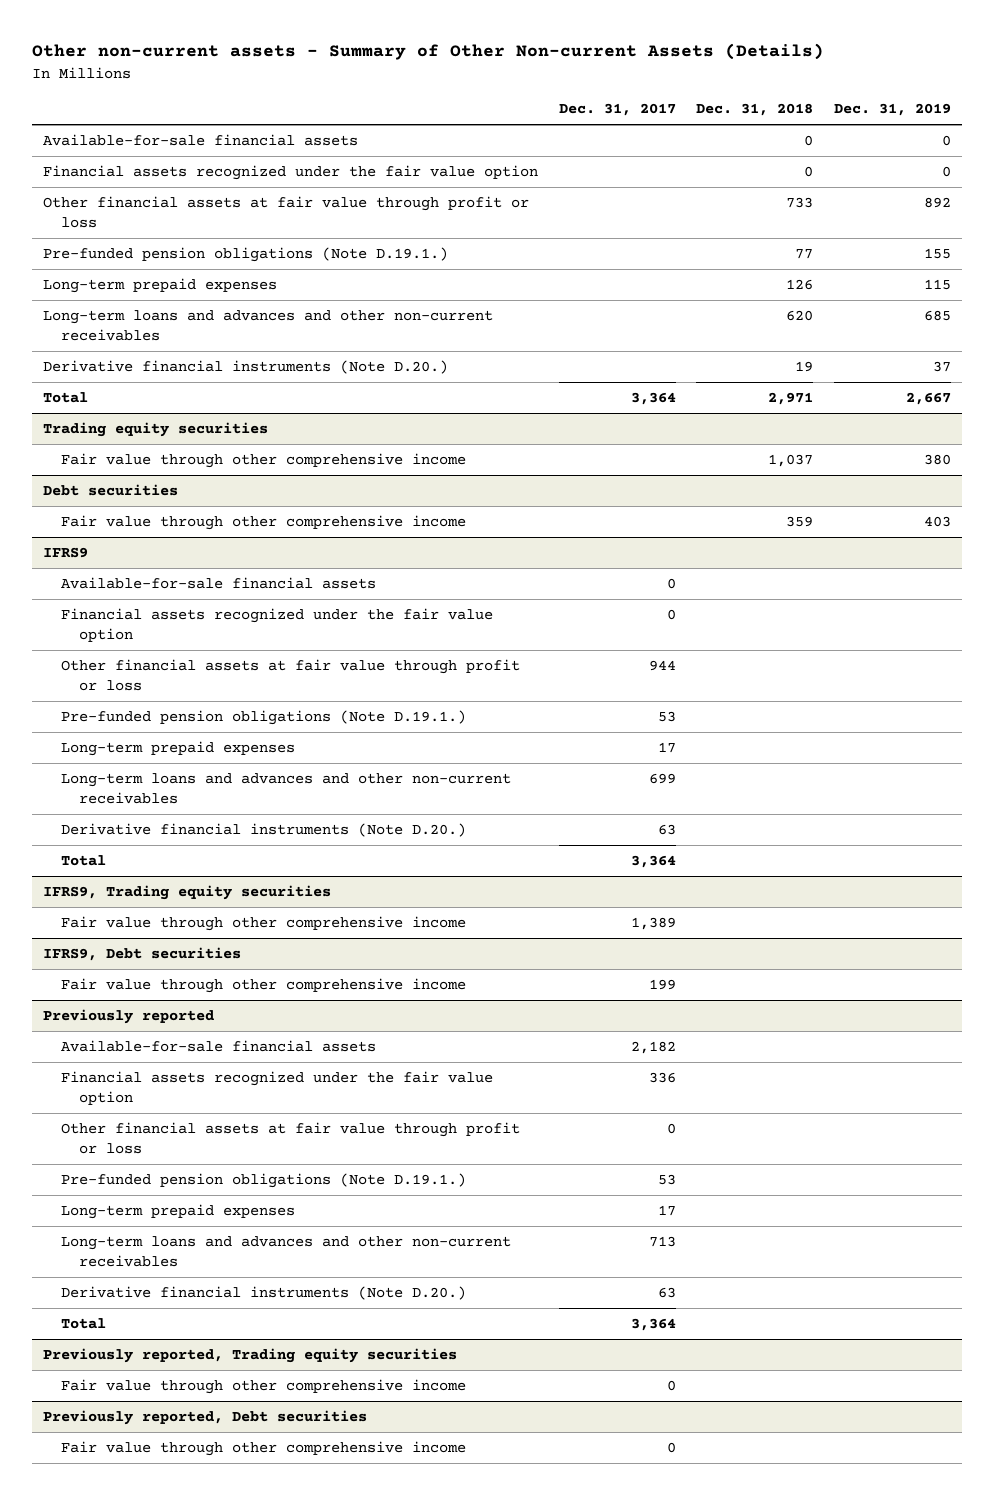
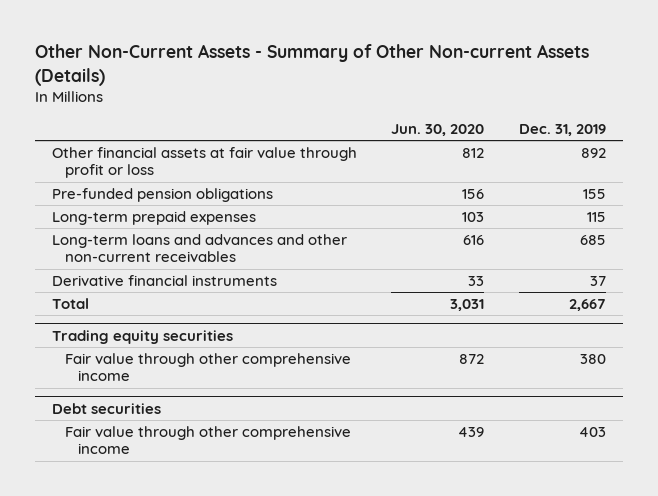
[32,43,825,61] Other non-current assets - Summary of Other Non-current Assets (Details) -> [34,44,589,86] Other Non-Current Assets - Summary of Other Non-current Assets (Details)
[558,103,676,117] Dec. 31, 2017 -> none
[696,103,814,117] Dec. 31, 2018 -> none
none -> [391,124,485,137] Jun. 30, 2020
[42,134,358,147] Available-for-sale financial assets -> none
[42,165,538,181] Financial assets recognized under the fair value option -> none
[42,247,448,263] Pre-funded pension obligations (Note D.19.1.) -> [52,188,274,203] Pre-funded pension obligations
[42,360,448,375] Derivative financial instruments (Note D.20.) -> [52,275,278,287] Derivative financial instruments
[42,547,88,559] IFRS9 -> none
[60,577,376,590] Available-for-sale financial assets -> none
[60,608,493,643] Financial assets recognized under the fair value option -> none
[60,659,520,692] Other financial assets at fair value through profit or loss -> none
[60,710,466,726] Pre-funded pension obligations (Note D.19.1.) -> none
[60,741,295,757] Long-term prepaid expenses -> none
[60,773,511,805] Long-term loans and advances and other non-current receivables -> none
[60,823,466,838] Derivative financial instruments (Note D.20.) -> none
[60,855,106,867] Total -> none
[42,885,331,901] IFRS9, Trading equity securities -> none
[60,916,466,932] Fair value through other comprehensive income -> none
[42,947,241,962] IFRS9, Debt securities -> none
[60,978,466,994] Fair value through other comprehensive income -> none
[42,1009,214,1025] Previously reported -> none
[60,1040,376,1053] Available-for-sale financial assets -> none
[60,1071,493,1106] Financial assets recognized under the fair value option -> none
[60,1122,520,1155] Other financial assets at fair value through profit or loss -> none
[60,1173,466,1189] Pre-funded pension obligations (Note D.19.1.) -> none
[60,1204,295,1220] Long-term prepaid expenses -> none
[60,1236,511,1268] Long-term loans and advances and other non-current receivables -> none
[60,1286,466,1301] Derivative financial instruments (Note D.20.) -> none
[60,1318,106,1330] Total -> none
[42,1348,457,1364] Previously reported, Trading equity securities -> none
[60,1379,466,1395] Fair value through other comprehensive income -> none
[42,1410,367,1426] Previously reported, Debt securities -> none
[60,1441,466,1457] Fair value through other comprehensive income -> none

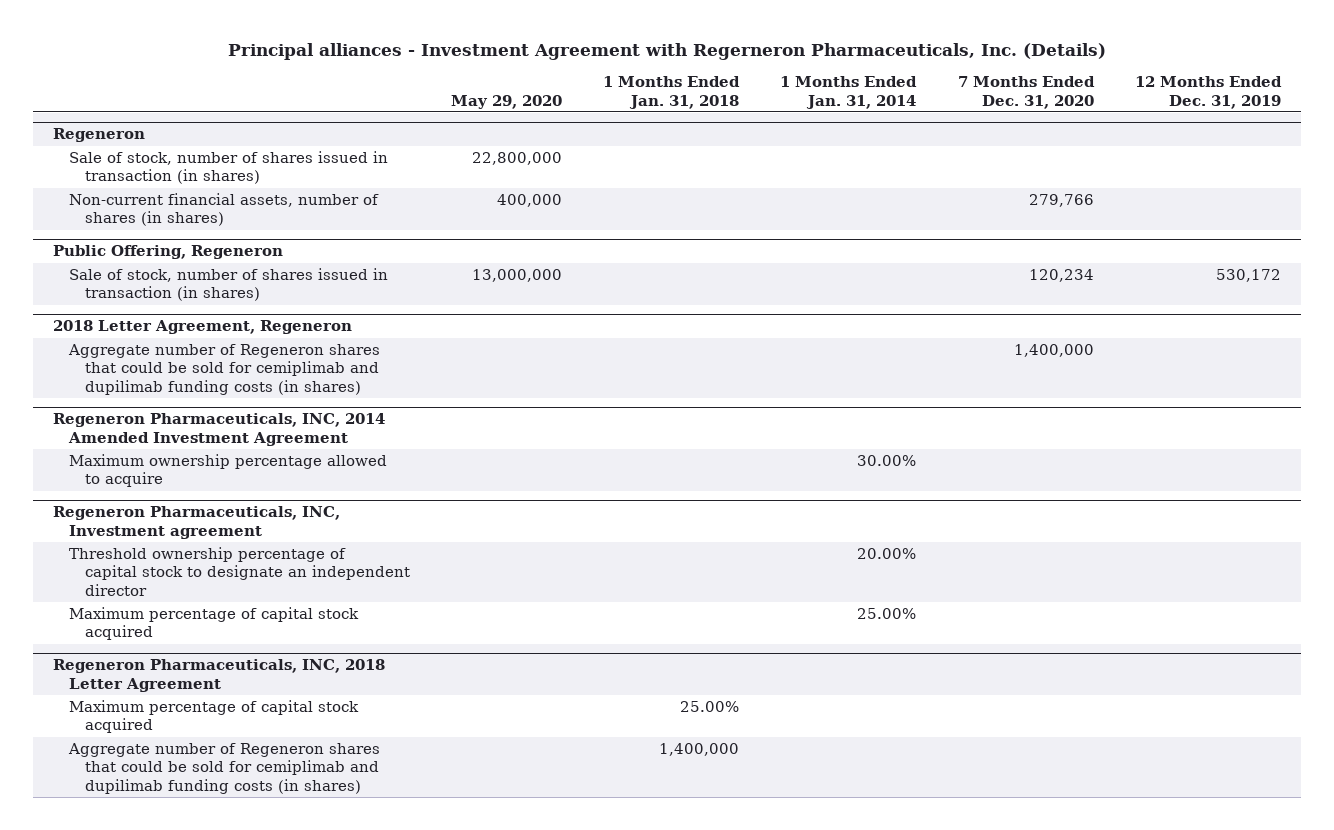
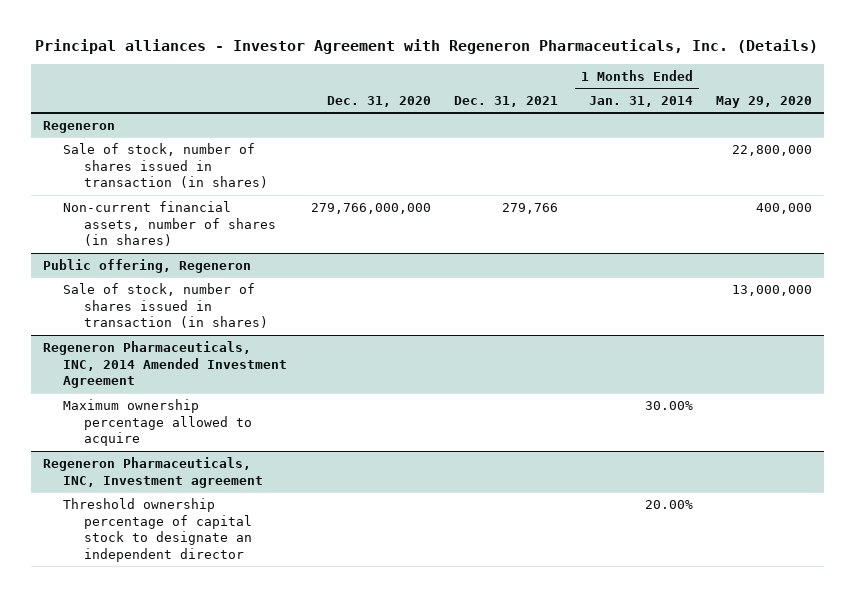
[228,42,1107,60] Principal alliances - Investment Agreement with Regerneron Pharmaceuticals, Inc. (Details) -> [35,39,819,55] Principal alliances - Investor Agreement with Regeneron Pharmaceuticals, Inc. (Details)
[603,76,741,109] 1 Months Ended Jan. 31, 2018 -> none
[957,76,1095,109] 7 Months Ended Dec. 31, 2020 -> none
[1134,76,1282,109] 12 Months Ended Dec. 31, 2019 -> none
none -> [326,95,431,107] Dec. 31, 2020
none -> [453,95,558,107] Dec. 31, 2021
[53,245,284,260] Public Offering, Regeneron -> [42,258,251,273] Public offering, Regeneron
[53,320,353,335] 2018 Letter Agreement, Regeneron -> none
[68,344,381,395] Aggregate number of Regeneron shares that could be sold for cemiplimab and dupilimab funding costs (in shares) -> none
[69,607,360,641] Maximum percentage of capital stock acquired -> none
[53,659,386,692] Regeneron Pharmaceuticals, INC, 2018 Letter Agreement -> none
[69,700,360,734] Maximum percentage of capital stock acquired -> none
[68,743,381,794] Aggregate number of Regeneron shares that could be sold for cemiplimab and dupilimab funding costs (in shares) -> none

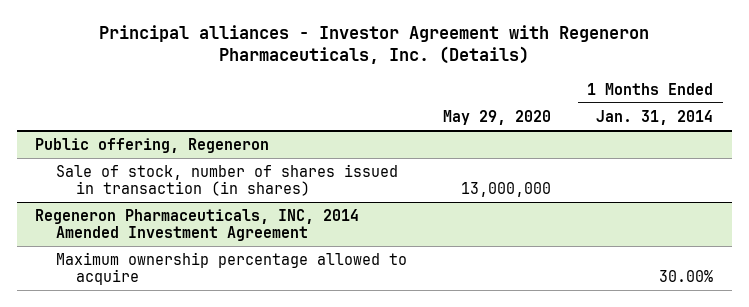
[326,95,431,107] Dec. 31, 2020 -> none
[453,95,558,107] Dec. 31, 2021 -> none
[42,120,115,133] Regeneron -> none
[63,142,269,189] Sale of stock, number of shares issued in transaction (in shares) -> none
[63,200,277,247] Non-current financial assets, number of shares (in shares) -> none
[42,456,264,488] Regeneron Pharmaceuticals, INC, Investment agreement -> none
[63,497,253,563] Threshold ownership percentage of capital stock to designate an independent director -> none

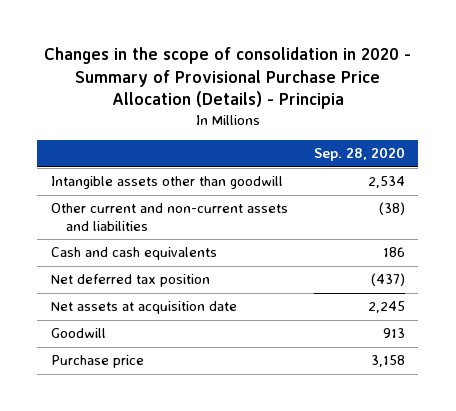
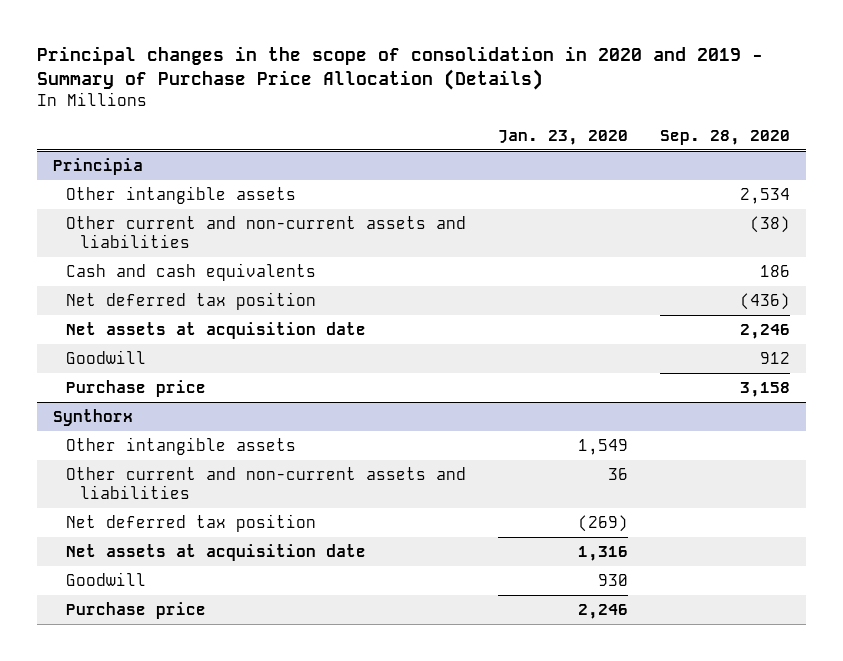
[43,47,411,110] Changes in the scope of consolidation in 2020 - Summary of Provisional Purchase Price Allocation (Details) - Principia -> [37,46,764,90] Principal changes in the scope of consolidation in 2020 and 2019 - Summary of Purchase Price Allocation (Details)
none -> [498,129,629,145] Jan. 23, 2020
none -> [52,157,143,175] Principia
[50,176,283,190] Intangible assets other than goodwill -> [66,185,297,204] Other intangible assets
[371,273,406,287] (437) -> [739,292,790,310] (436)
[368,301,406,314] 2,245 -> [739,323,790,339] 2,246
[383,328,406,339] 913 -> [759,351,790,364] 912
none -> [52,408,133,426] Synthorx
none -> [66,436,297,455] Other intangible assets
none -> [66,466,467,499] Other current and non-current assets and liabilities
none -> [66,513,317,532] Net deferred tax position
none -> [66,543,367,561] Net assets at acquisition date
none -> [66,571,147,586] Goodwill
none -> [66,601,207,619] Purchase price

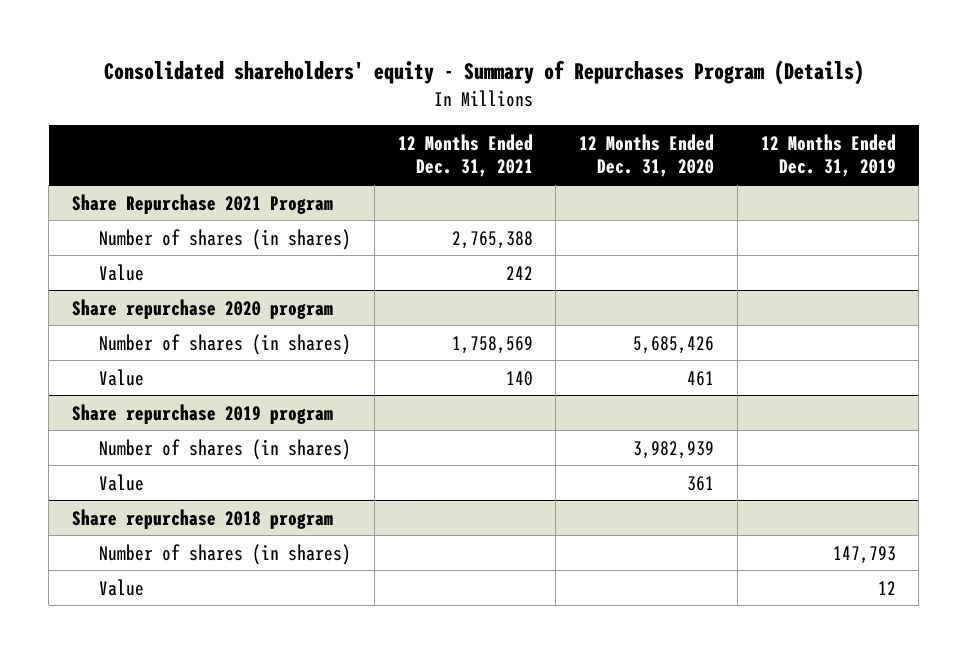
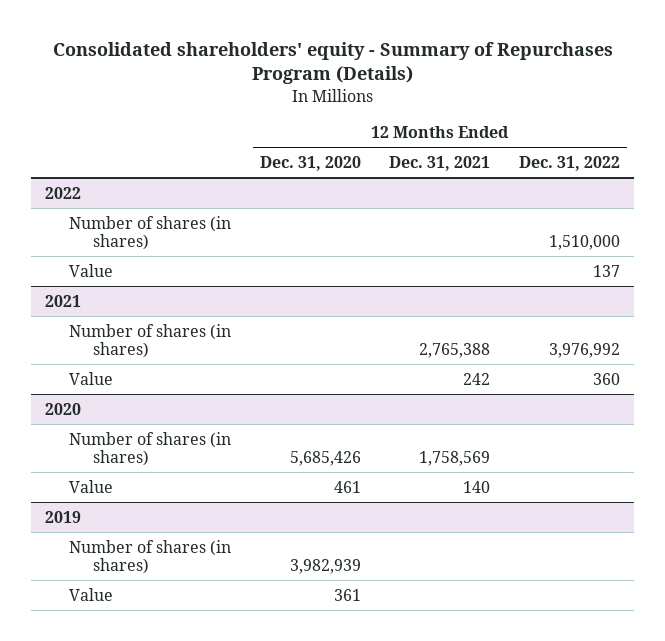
[760,134,896,178] 12 Months Ended Dec. 31, 2019 -> none
none -> [518,156,620,172] Dec. 31, 2022
none -> [45,186,82,199] 2022
none -> [69,215,232,251] Number of shares (in shares)
none -> [69,263,114,277] Value
[72,193,334,214] Share Repurchase 2021 Program -> [45,294,82,307] 2021
[72,298,334,319] Share repurchase 2020 program -> [45,402,82,415] 2020
[72,403,334,424] Share repurchase 2019 program -> [45,510,82,523] 2019
[72,508,334,529] Share repurchase 2018 program -> none
[99,543,352,565] Number of shares (in shares) -> none
[99,578,145,596] Value -> none

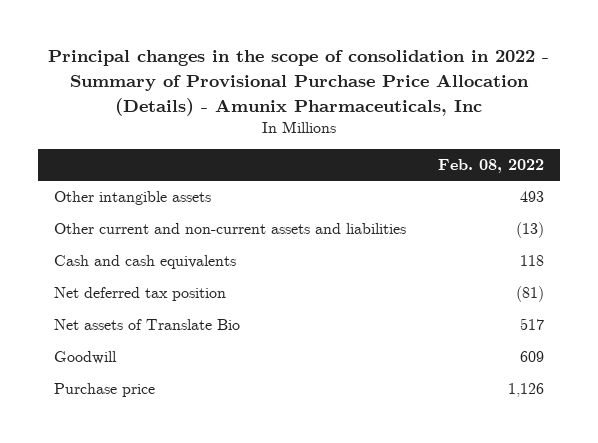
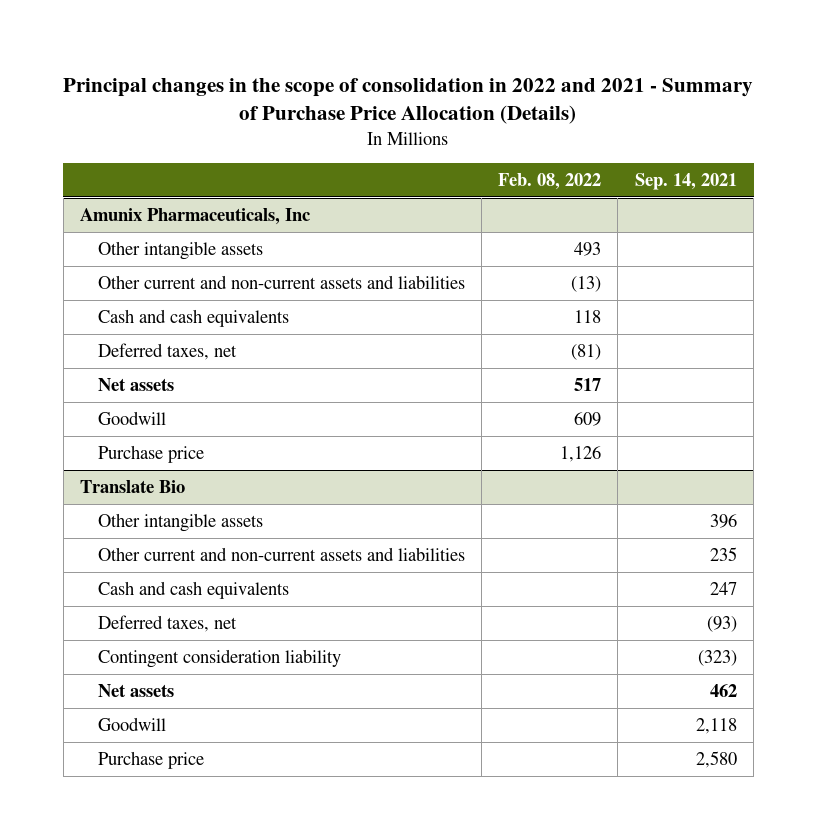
[47,50,549,116] Principal changes in the scope of consolidation in 2022 - Summary of Provisional Purchase Price Allocation (Details) - Amunix Pharmaceuticals, Inc -> [63,77,754,124] Principal changes in the scope of consolidation in 2022 and 2021 - Summary of Purchase Price Allocation (Details)
none -> [634,172,737,190] Sep. 14, 2021
none -> [80,207,311,225] Amunix Pharmaceuticals, Inc
[53,287,226,302] Net deferred tax position -> [97,342,237,360] Deferred taxes, net
[53,319,240,331] Net assets of Translate Bio -> [97,377,174,391] Net assets
none -> [80,479,186,493] Translate Bio
none -> [97,512,263,532] Other intangible assets
none -> [97,546,465,561] Other current and non-current assets and liabilities
none -> [97,580,289,599] Cash and cash equivalents
none -> [97,614,237,632] Deferred taxes, net
none -> [97,648,341,668] Contingent consideration liability
none -> [97,683,174,697] Net assets
none -> [97,716,166,731] Goodwill
none -> [97,750,204,769] Purchase price

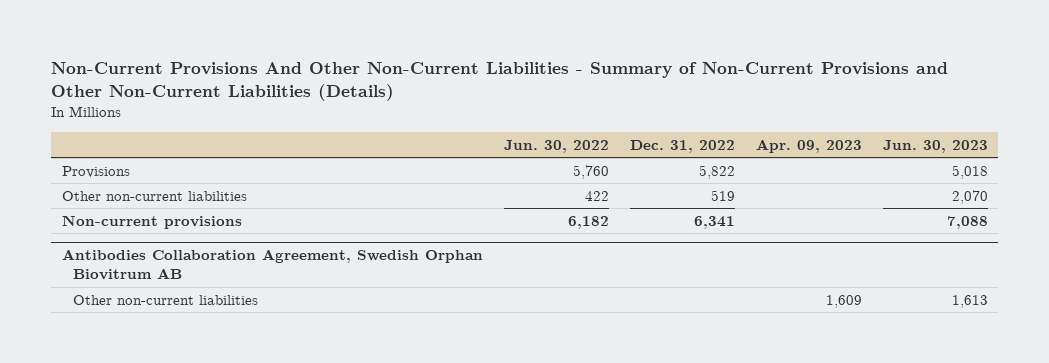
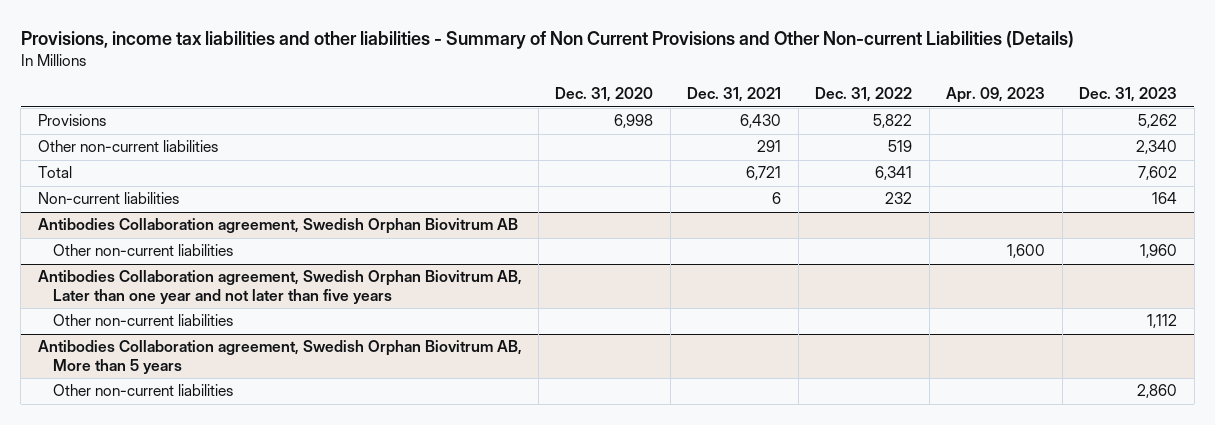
[51,62,949,102] Non-Current Provisions And Other Non-Current Liabilities - Summary of Non-Current Provisions and Other Non-Current Liabilities (Details) -> [20,30,1074,49] Provisions, income tax liabilities and other liabilities - Summary of Non Current Provisions and Other Non-current Liabilities (Details)
[503,139,609,153] Jun. 30, 2022 -> none
[882,139,988,153] Jun. 30, 2023 -> none
none -> [555,87,654,103] Dec. 31, 2020
none -> [687,87,782,103] Dec. 31, 2021
none -> [1079,87,1178,103] Dec. 31, 2023
[61,214,242,229] Non-current provisions -> [37,166,72,179] Total
none -> [37,192,179,205] Non-current liabilities
[61,249,483,281] Antibodies Collaboration Agreement, Swedish Orphan Biovitrum AB -> [37,218,518,235] Antibodies Collaboration agreement, Swedish Orphan Biovitrum AB
[825,294,862,308] 1,609 -> [1007,244,1046,259] 1,600
none -> [37,270,522,305] Antibodies Collaboration agreement, Swedish Orphan Biovitrum AB, Later than one year and not later than five years
none -> [52,314,233,327] Other non-current liabilities
none -> [37,340,522,375] Antibodies Collaboration agreement, Swedish Orphan Biovitrum AB, More than 5 years
none -> [52,384,233,397] Other non-current liabilities

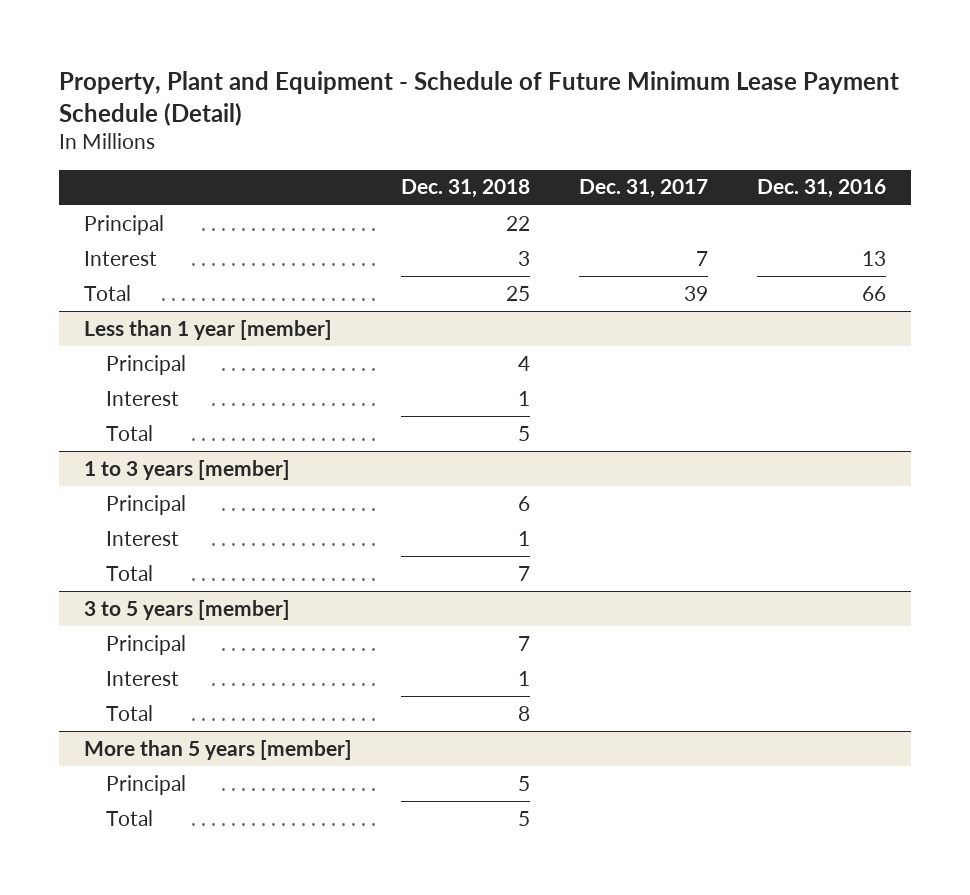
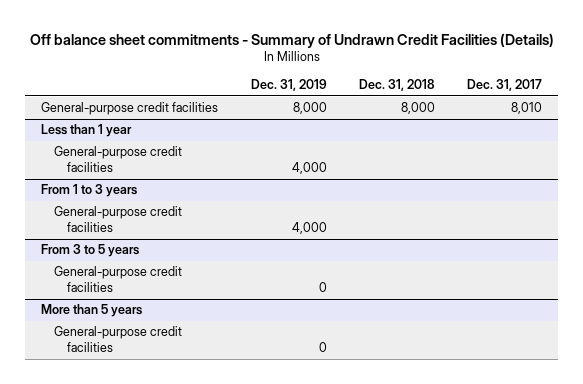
[58,71,899,126] Property, Plant and Equipment - Schedule of Future Minimum Lease Payment Schedule (Detail) -> [29,32,554,48] Off balance sheet commitments - Summary of Undrawn Credit Facilities (Details)
[757,179,887,199] Dec. 31, 2016 -> none
none -> [250,79,327,92] Dec. 31, 2019
[83,214,164,235] Principal -> none
[83,250,157,266] Interest -> none
[83,284,131,301] Total -> none
[106,354,187,375] Principal -> none
[106,390,180,406] Interest -> none
[106,424,154,441] Total -> none
[106,494,187,515] Principal -> none
[106,530,180,546] Interest -> none
[106,564,154,581] Total -> none
[106,634,187,655] Principal -> none
[106,670,180,686] Interest -> none
[106,704,154,721] Total -> none
[106,774,187,795] Principal -> none
[106,809,154,826] Total -> none
none -> [41,102,219,116] General-purpose credit facilities
[83,319,332,340] Less than 1 year [member] -> [41,124,133,138] Less than 1 year
none -> [54,146,183,173] General-purpose credit facilities
[83,459,290,480] 1 to 3 years [member] -> [41,184,138,198] From 1 to 3 years
none -> [54,206,183,233] General-purpose credit facilities
[83,599,290,620] 3 to 5 years [member] -> [41,244,140,258] From 3 to 5 years
none -> [54,266,183,293] General-purpose credit facilities
[83,739,352,760] More than 5 years [member] -> [41,304,143,318] More than 5 years
none -> [54,326,183,353] General-purpose credit facilities

